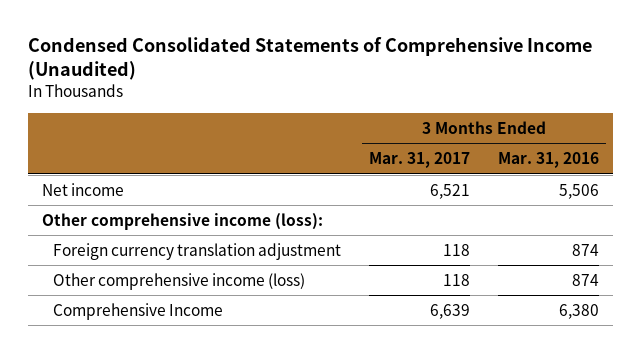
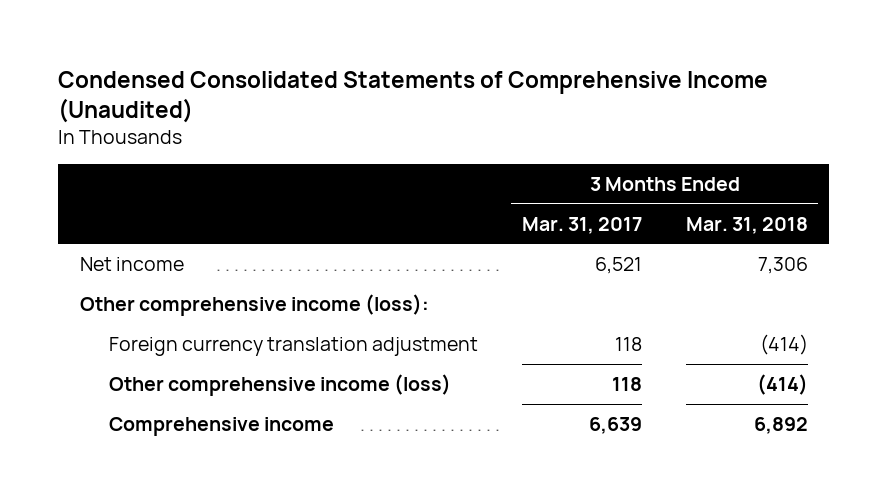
[498,152,600,169] Mar. 31, 2016 -> none
none -> [685,216,808,234] Mar. 31, 2018
[52,302,223,320] Comprehensive Income -> [108,417,334,437] Comprehensive income

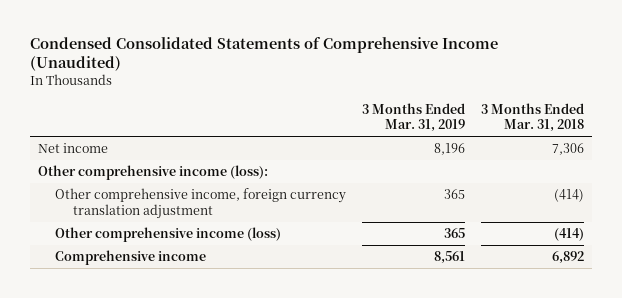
[521,216,642,234] Mar. 31, 2017 -> none
none -> [361,102,465,133] 3 Months Ended Mar. 31, 2019
[108,337,478,357] Foreign currency translation adjustment -> [55,188,347,219] Other comprehensive income, foreign currency translation adjustment

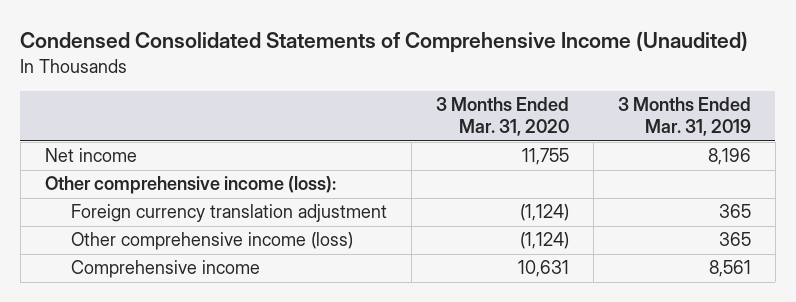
[480,102,584,133] 3 Months Ended Mar. 31, 2018 -> none
none -> [436,97,570,137] 3 Months Ended Mar. 31, 2020
[55,188,347,219] Other comprehensive income, foreign currency translation adjustment -> [71,204,388,223] Foreign currency translation adjustment

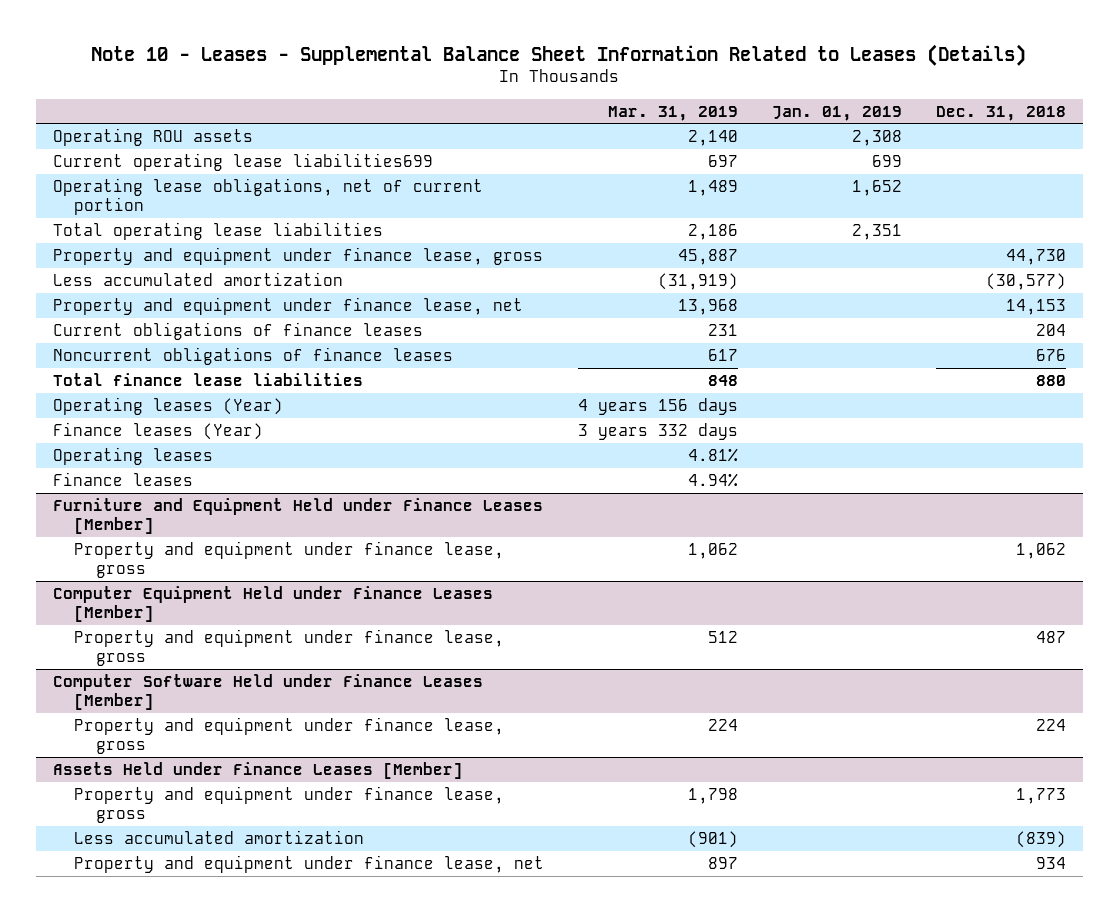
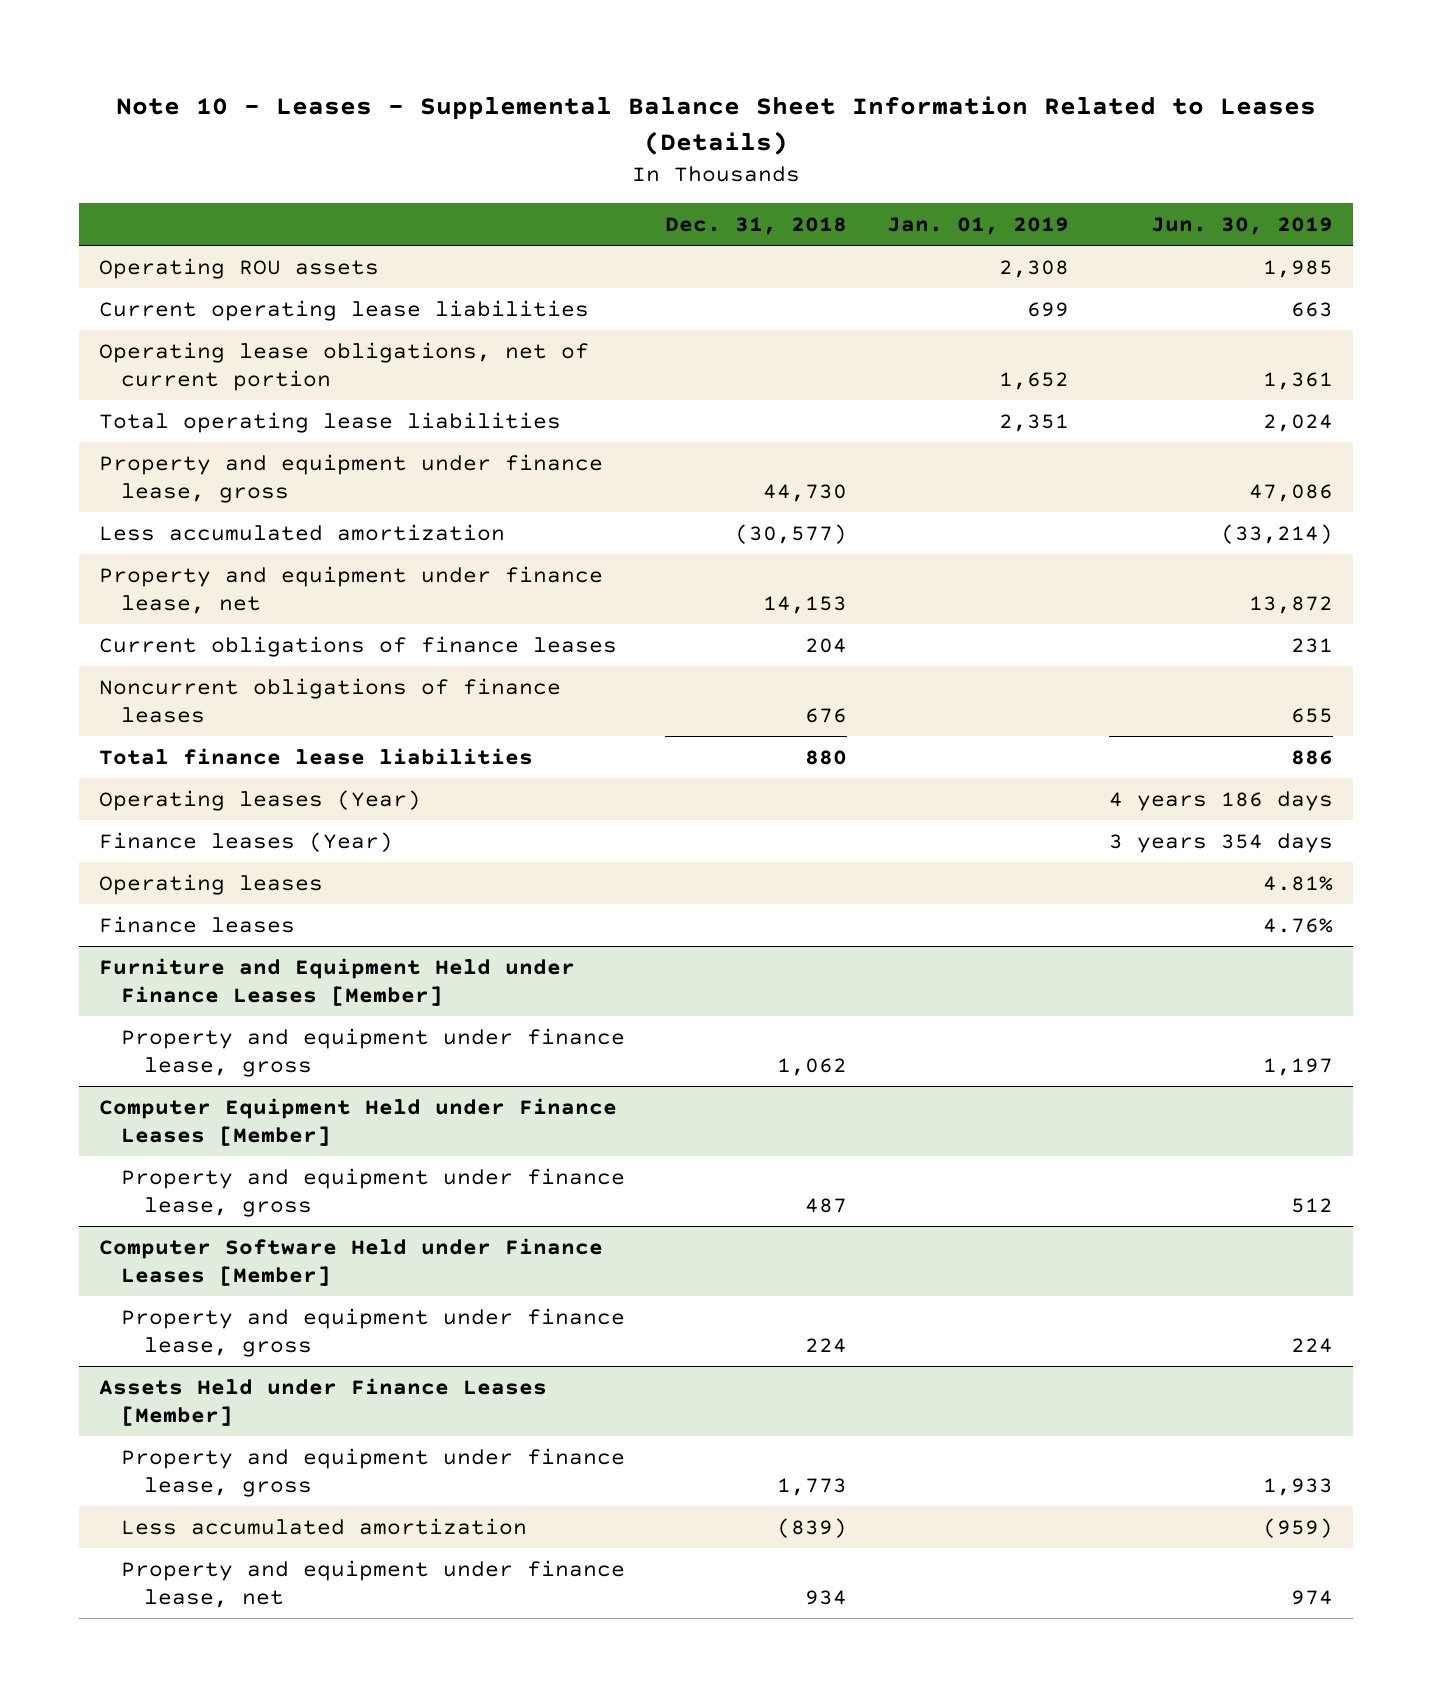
[608,105,739,121] Mar. 31, 2019 -> none
none -> [1150,217,1333,236] Jun. 30, 2019
[52,153,433,172] Current operating lease liabilities699 -> [98,299,589,321] Current operating lease liabilities

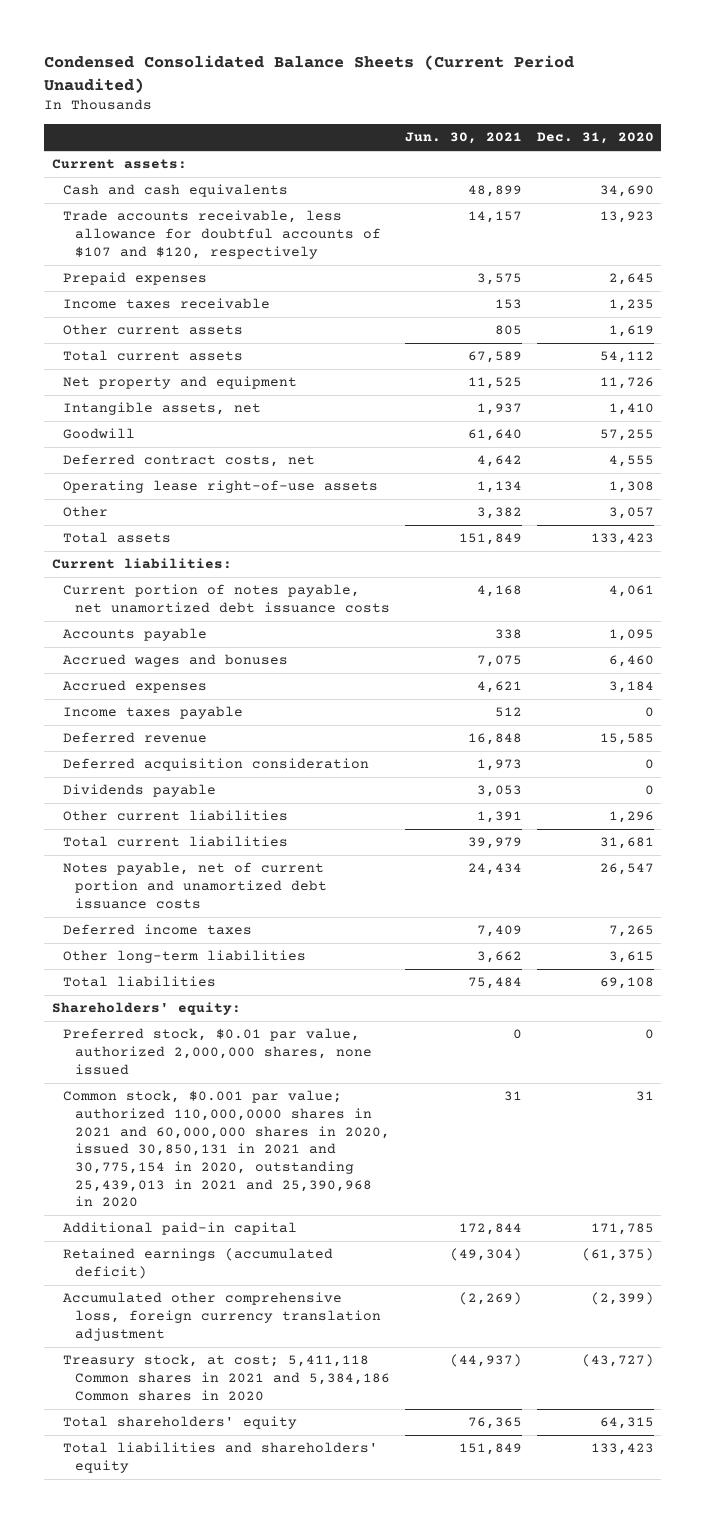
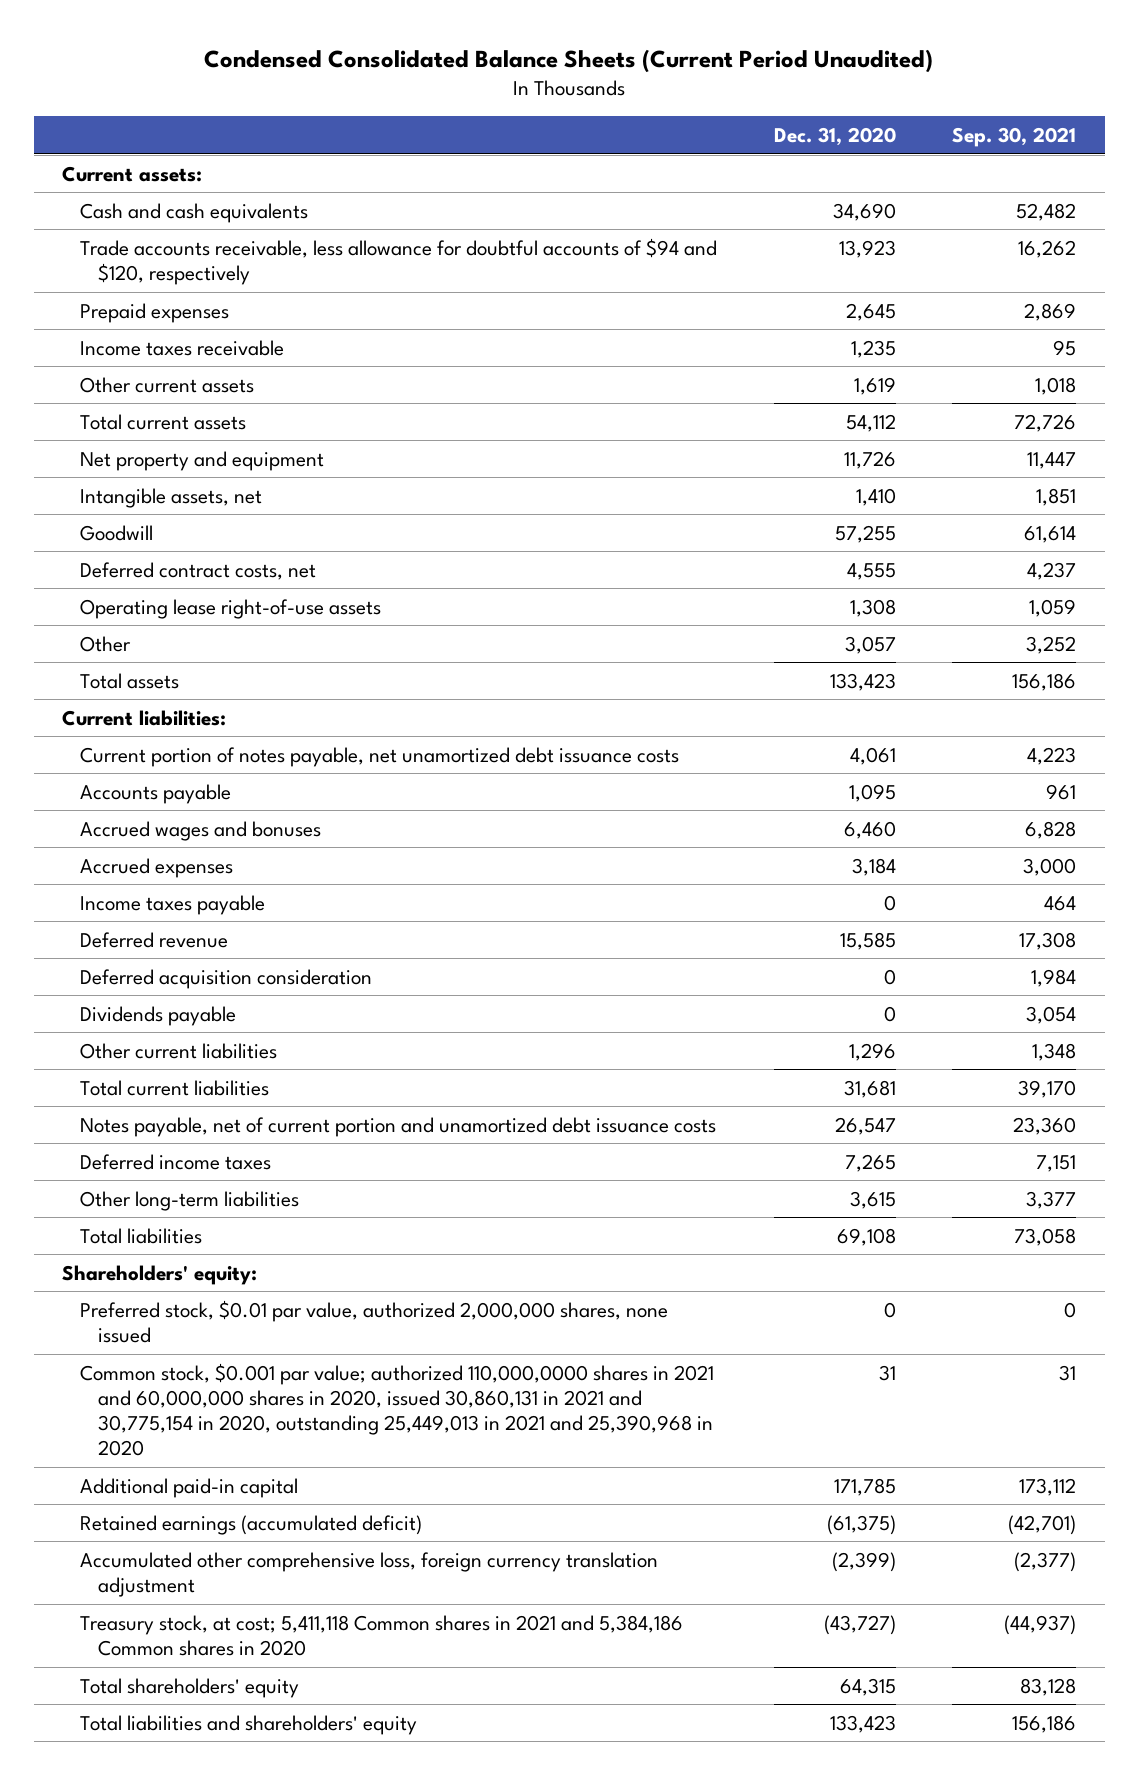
[404,132,522,145] Jun. 30, 2021 -> none
none -> [952,126,1077,147] Sep. 30, 2021
[63,210,382,259] Trade accounts receivable, less allowance for doubtful accounts of $107 and $120, respectively -> [80,237,718,285] Trade accounts receivable, less allowance for doubtful accounts of $94 and $120, respectively
[63,1090,391,1208] Common stock, $0.001 par value; authorized 110,000,0000 shares in 2021 and 60,000,000 shares in 2020, issued 30,850,131 in 2021 and 30,775,154 in 2020, outstanding 25,439,013 in 2021 and 25,390,968 in 2020 -> [80,1362,715,1457] Common stock, $0.001 par value; authorized 110,000,0000 shares in 2021 and 60,000,000 shares in 2020, issued 30,860,131 in 2021 and 30,775,154 in 2020, outstanding 25,449,013 in 2021 and 25,390,968 in 2020

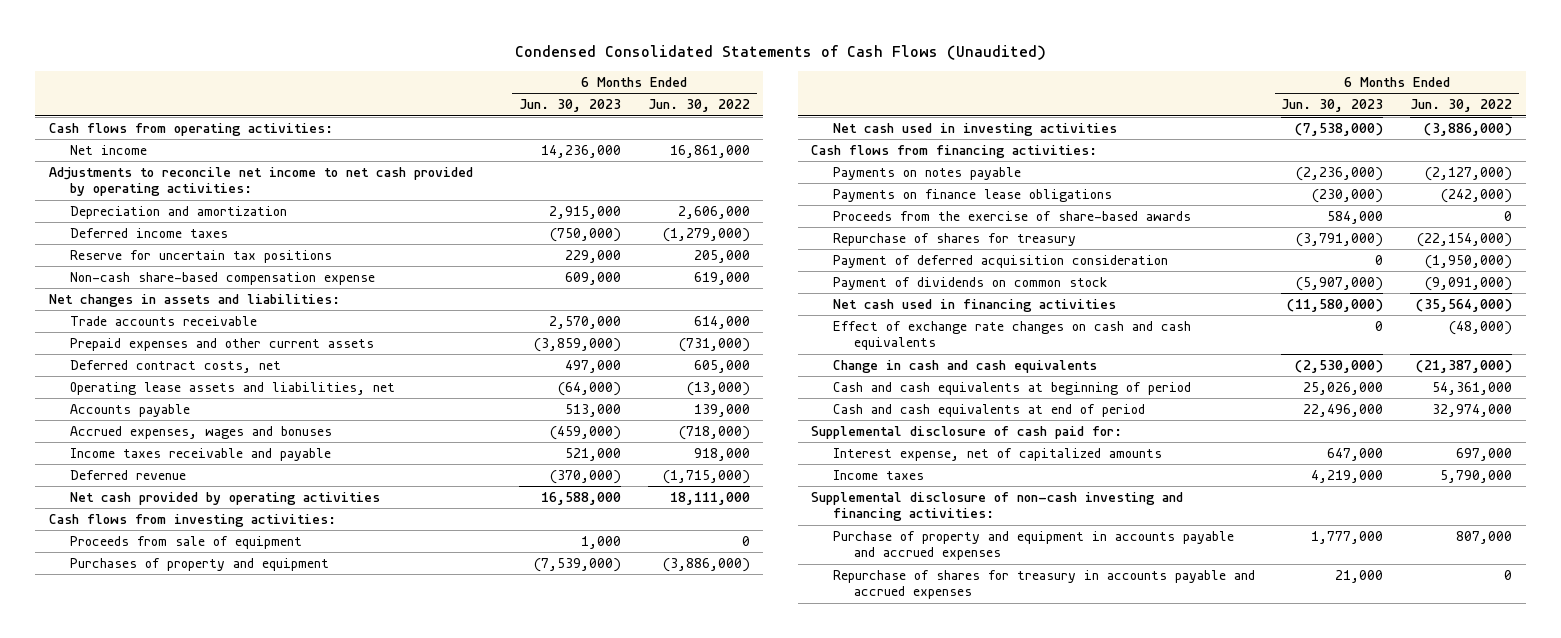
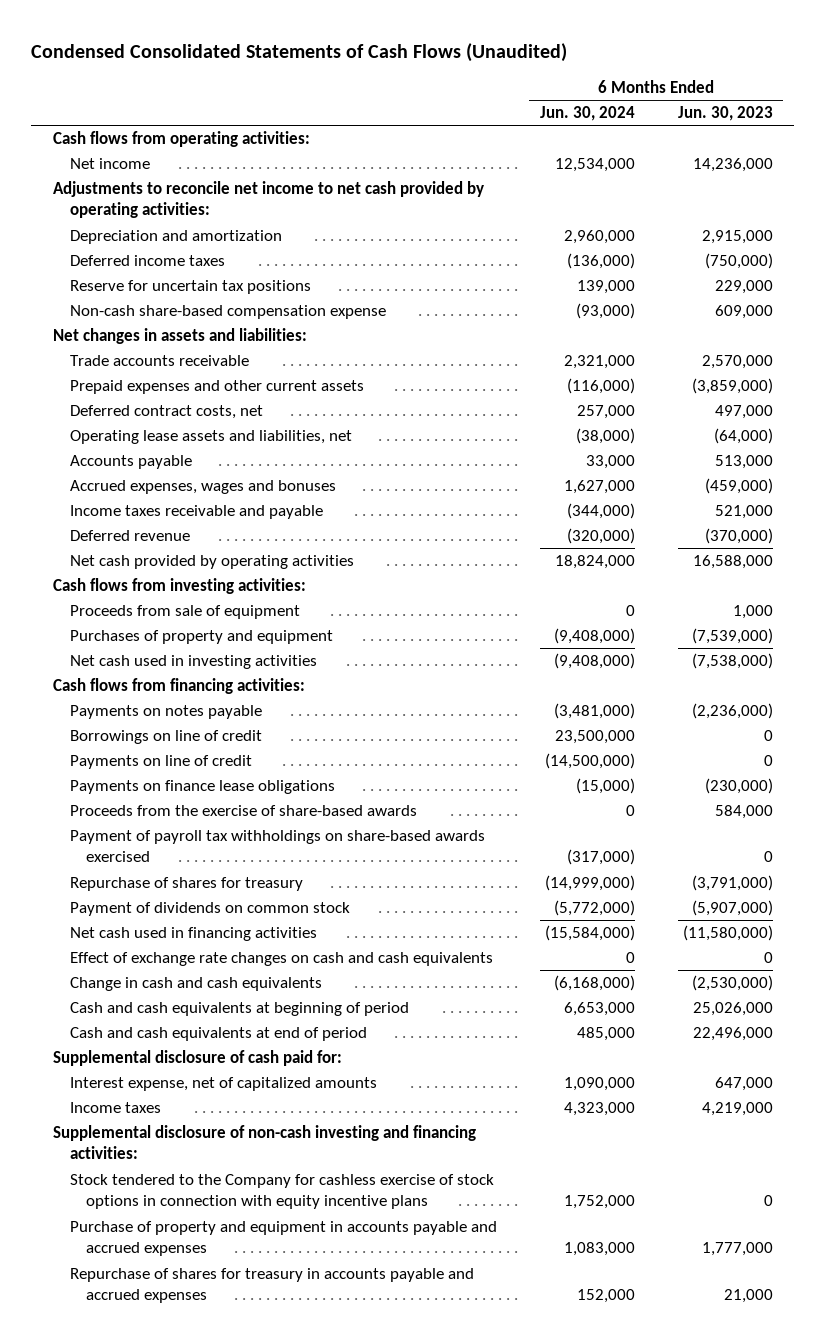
[647,99,750,113] Jun. 30, 2022 -> none
none -> [539,106,635,122] Jun. 30, 2024
none -> [69,730,262,745] Borrowings on line of credit
none -> [69,755,252,770] Payments on line of credit
none -> [69,830,485,863] Payment of payroll tax withholdings on share-based awards exercised
[832,254,1168,268] Payment of deferred acquisition consideration -> none
none -> [69,1174,494,1210] Stock tendered to the Company for cashless exercise of stock options in connection with equity incentive plans

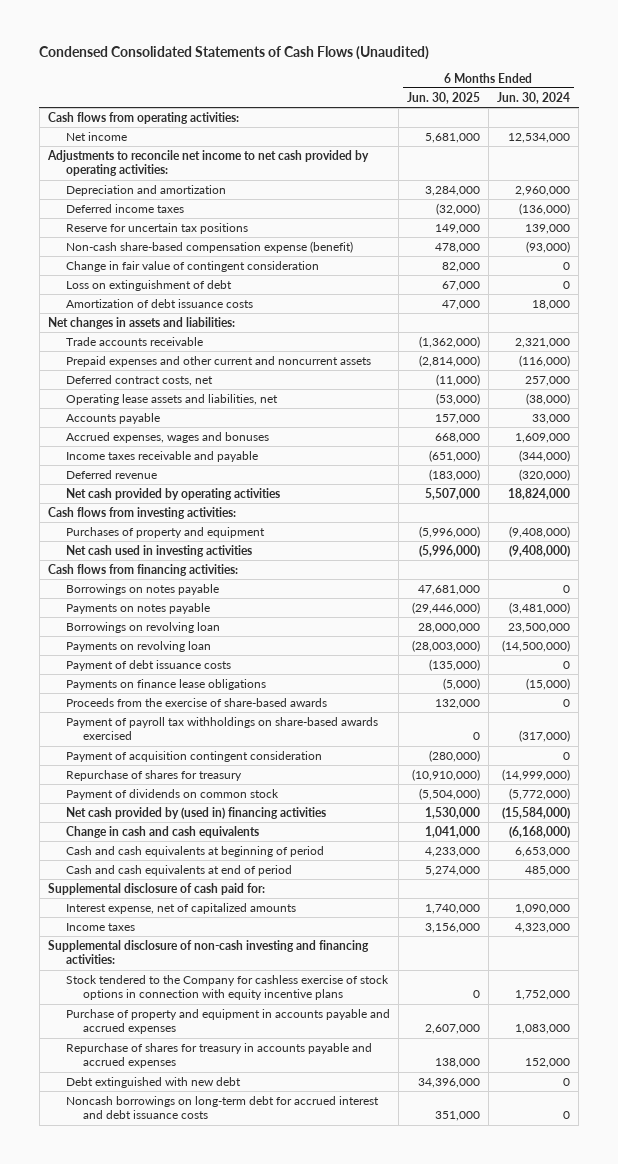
[677,106,773,122] Jun. 30, 2023 -> none
none -> [406,91,480,104] Jun. 30, 2025
[69,305,386,320] Non-cash share-based compensation expense -> [65,240,353,253] Non-cash share-based compensation expense (benefit)
none -> [65,260,319,272] Change in fair value of contingent consideration
none -> [65,279,232,291] Loss on extinguishment of debt
none -> [65,298,253,308] Amortization of debt issuance costs
[69,380,364,395] Prepaid expenses and other current assets -> [65,355,371,367] Prepaid expenses and other current and noncurrent assets
[563,480,635,495] 1,627,000 -> [515,432,571,443] 1,609,000
[69,605,300,620] Proceeds from sale of equipment -> none
none -> [65,583,219,595] Borrowings on notes payable
[69,730,262,745] Borrowings on line of credit -> [65,621,220,633] Borrowings on revolving loan
[69,755,252,770] Payments on line of credit -> [65,640,211,652] Payments on revolving loan
none -> [65,659,231,671] Payment of debt issuance costs
none -> [65,750,322,762] Payment of acquisition contingent consideration
[69,952,493,967] Effect of exchange rate changes on cash and cash equivalents -> none
[69,927,317,942] Net cash used in financing activities -> [65,806,326,819] Net cash provided by (used in) financing activities
none -> [65,1076,241,1088] Debt extinguished with new debt
none -> [65,1095,379,1120] Noncash borrowings on long-term debt for accrued interest and debt issuance costs

